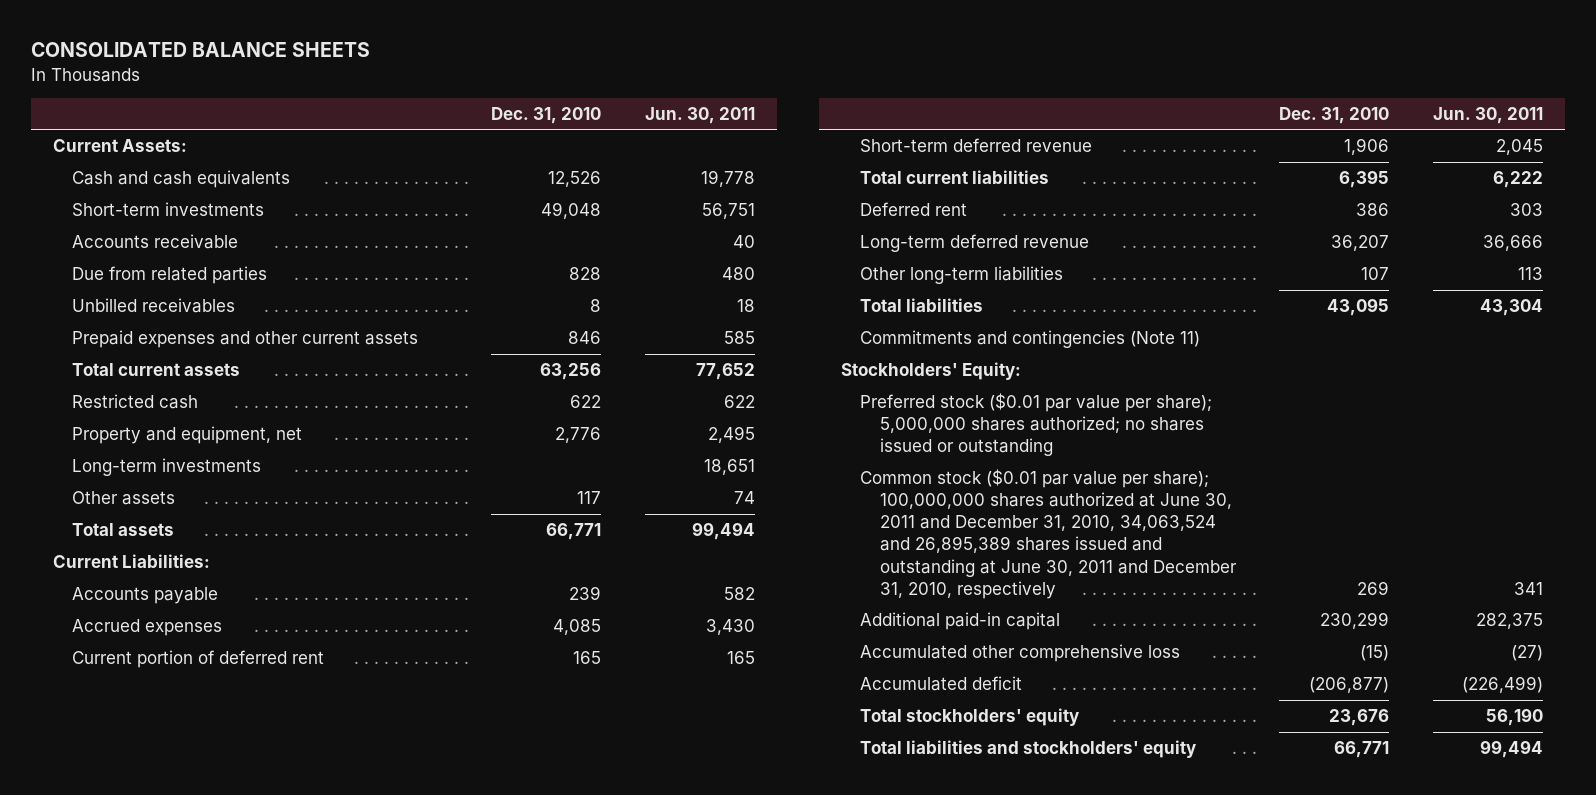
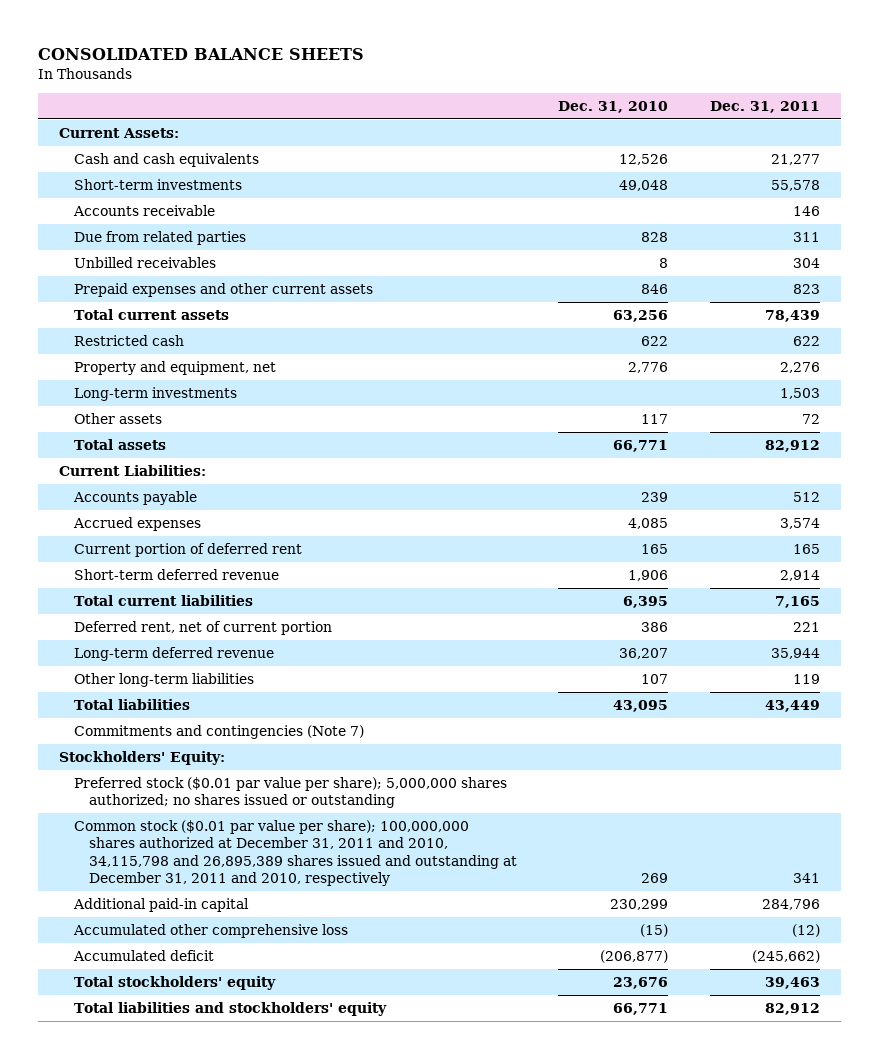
[644,106,755,124] Jun. 30, 2011 -> none
none -> [709,100,820,113] Dec. 31, 2011
[860,202,968,217] Deferred rent -> [74,621,333,636] Deferred rent, net of current portion
[860,330,1201,349] Commitments and contingencies (Note 11) -> [74,725,365,740] Commitments and contingencies (Note 7)
[860,469,1237,599] Common stock ($0.01 par value per share); 100,000,000 shares authorized at June 30, 2011 and December 31, 2010, 34,063,524 and 26,895,389 shares issued and outstanding at June 30, 2011 and December 31, 2010, respectively -> [74,820,518,886] Common stock ($0.01 par value per share); 100,000,000 shares authorized at December 31, 2011 and 2010, 34,115,798 and 26,895,389 shares issued and outstanding at December 31, 2011 and 2010, respectively

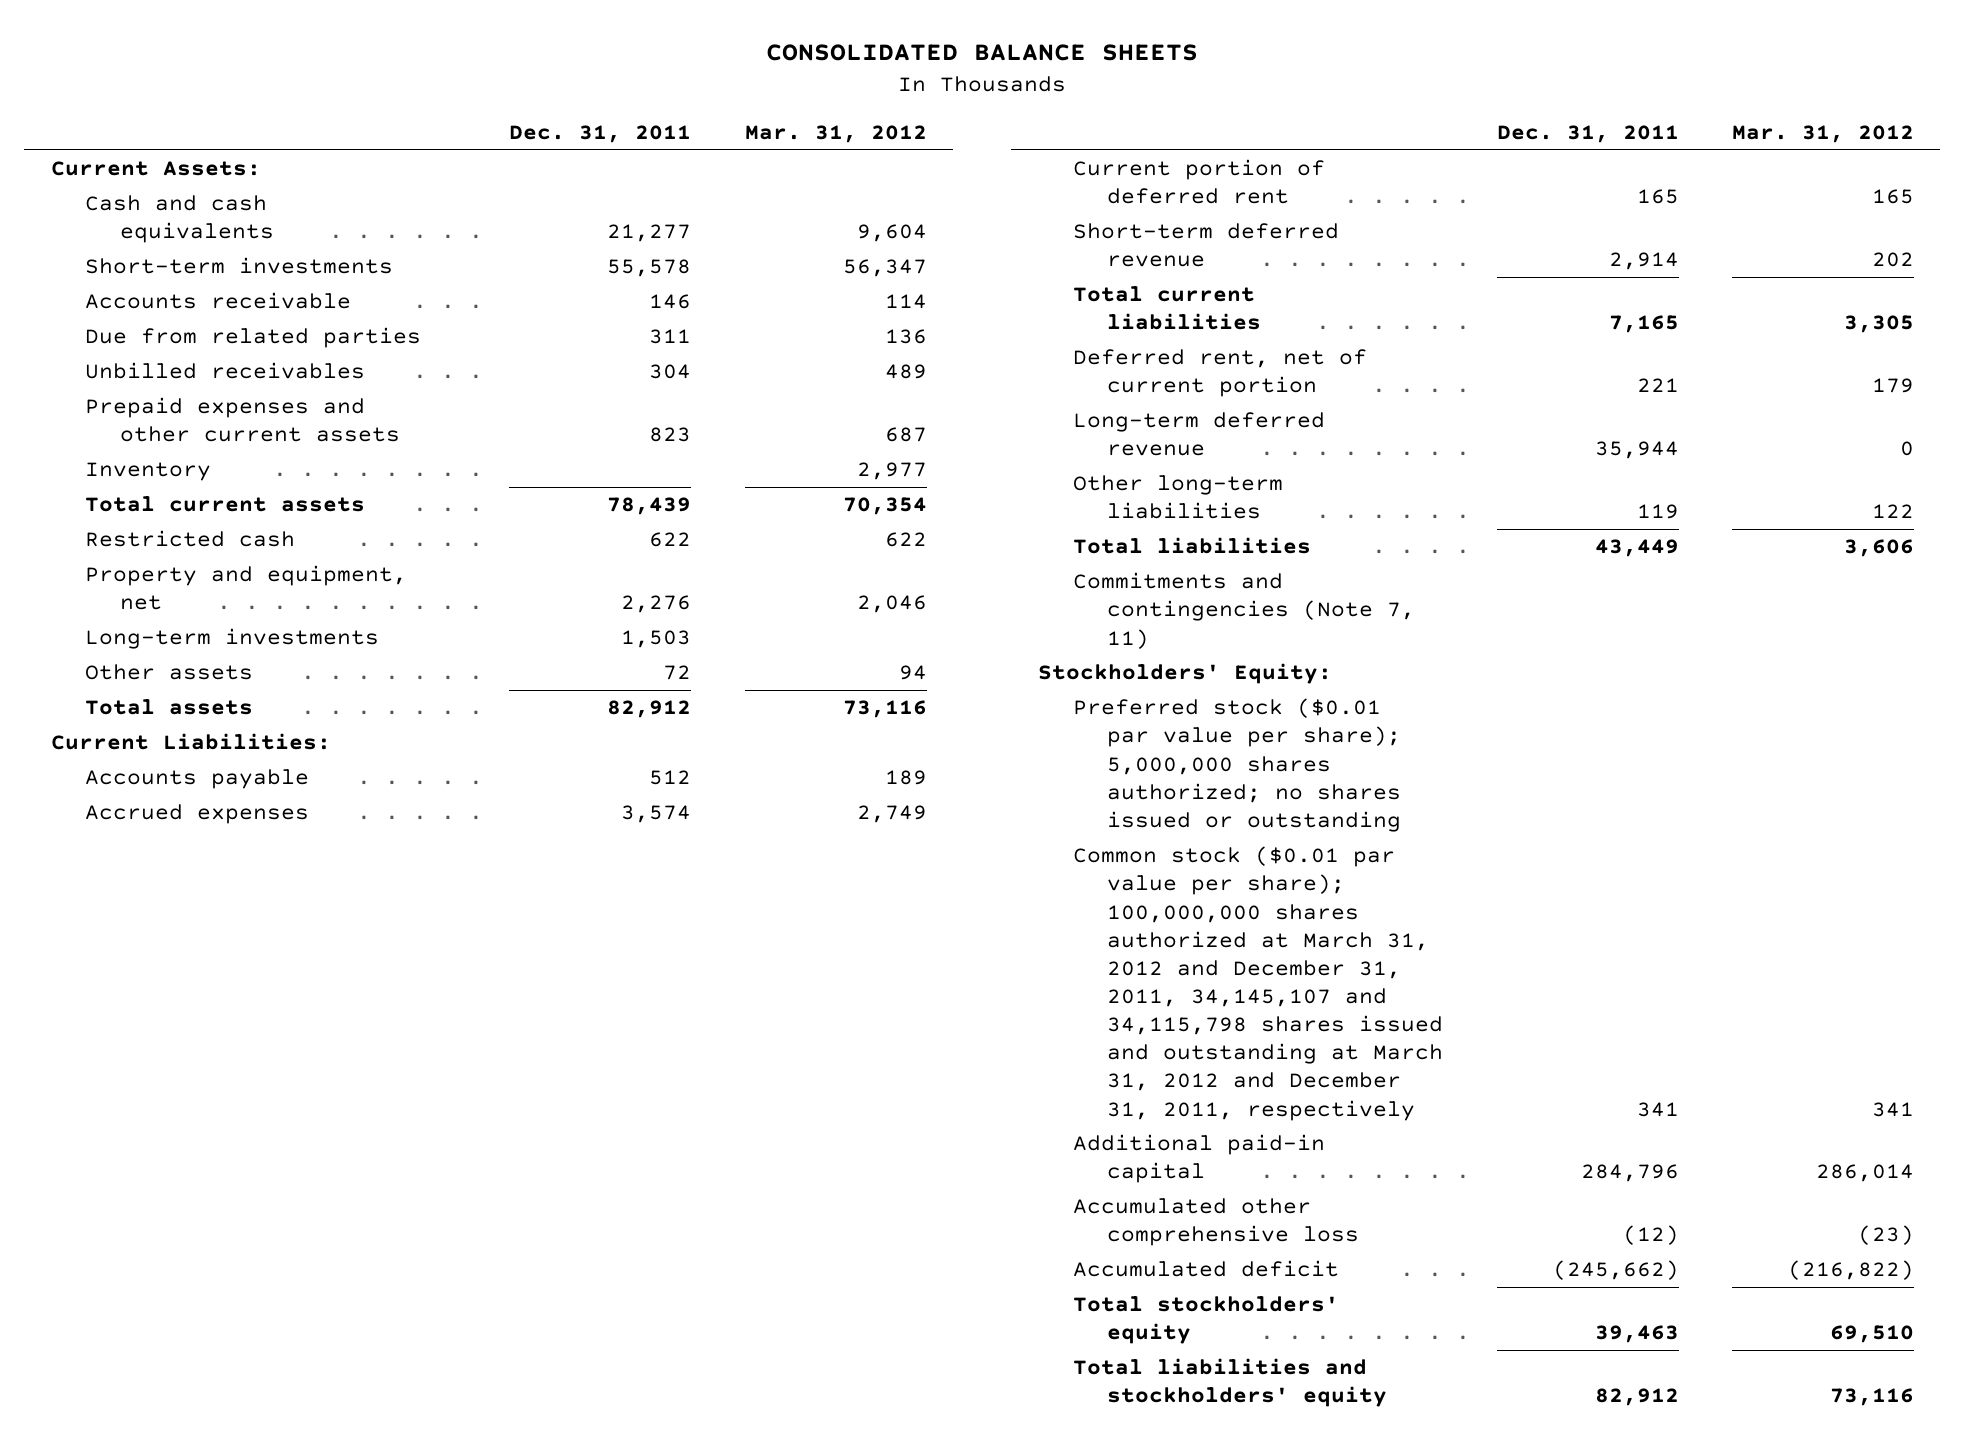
[558,100,669,113] Dec. 31, 2010 -> none
none -> [744,125,927,144] Mar. 31, 2012
none -> [85,462,212,482] Inventory
[74,725,365,740] Commitments and contingencies (Note 7) -> [1072,572,1416,649] Commitments and contingencies (Note 7, 11)
[74,820,518,886] Common stock ($0.01 par value per share); 100,000,000 shares authorized at December 31, 2011 and 2010, 34,115,798 and 26,895,389 shares issued and outstanding at December 31, 2011 and 2010, respectively -> [1072,846,1444,1121] Common stock ($0.01 par value per share); 100,000,000 shares authorized at March 31, 2012 and December 31, 2011, 34,145,107 and 34,115,798 shares issued and outstanding at March 31, 2012 and December 31, 2011, respectively

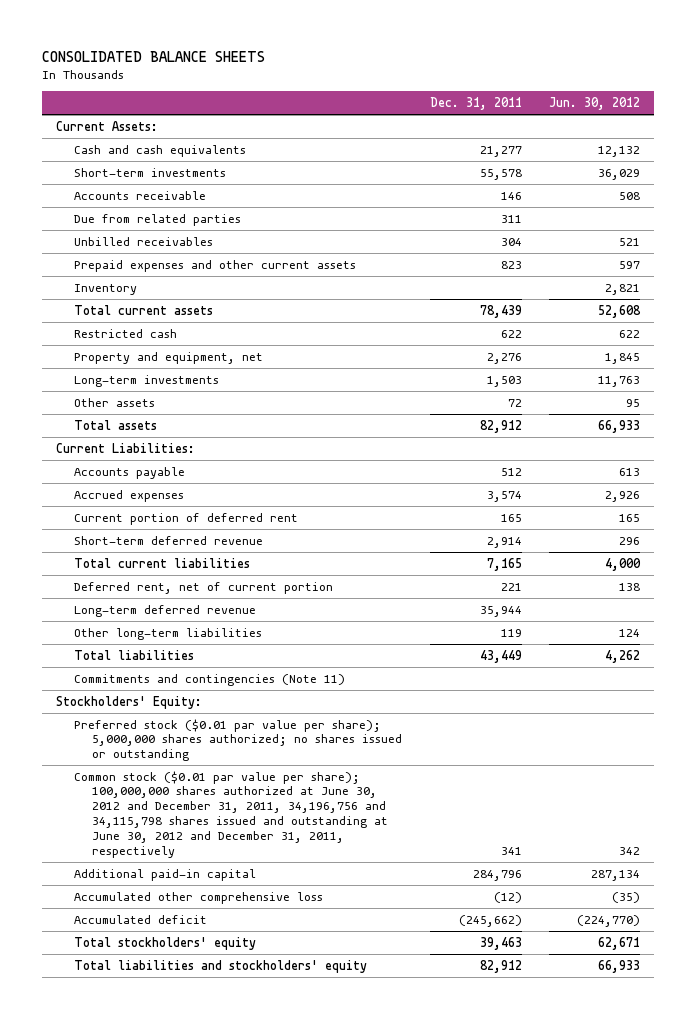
[744,125,927,144] Mar. 31, 2012 -> none
none -> [549,97,641,111] Jun. 30, 2012
[1072,572,1416,649] Commitments and contingencies (Note 7, 11) -> [73,673,345,686] Commitments and contingencies (Note 11)
[1072,846,1444,1121] Common stock ($0.01 par value per share); 100,000,000 shares authorized at March 31, 2012 and December 31, 2011, 34,145,107 and 34,115,798 shares issued and outstanding at March 31, 2012 and December 31, 2011, respectively -> [73,770,388,858] Common stock ($0.01 par value per share); 100,000,000 shares authorized at June 30, 2012 and December 31, 2011, 34,196,756 and 34,115,798 shares issued and outstanding at June 30, 2012 and December 31, 2011, respectively

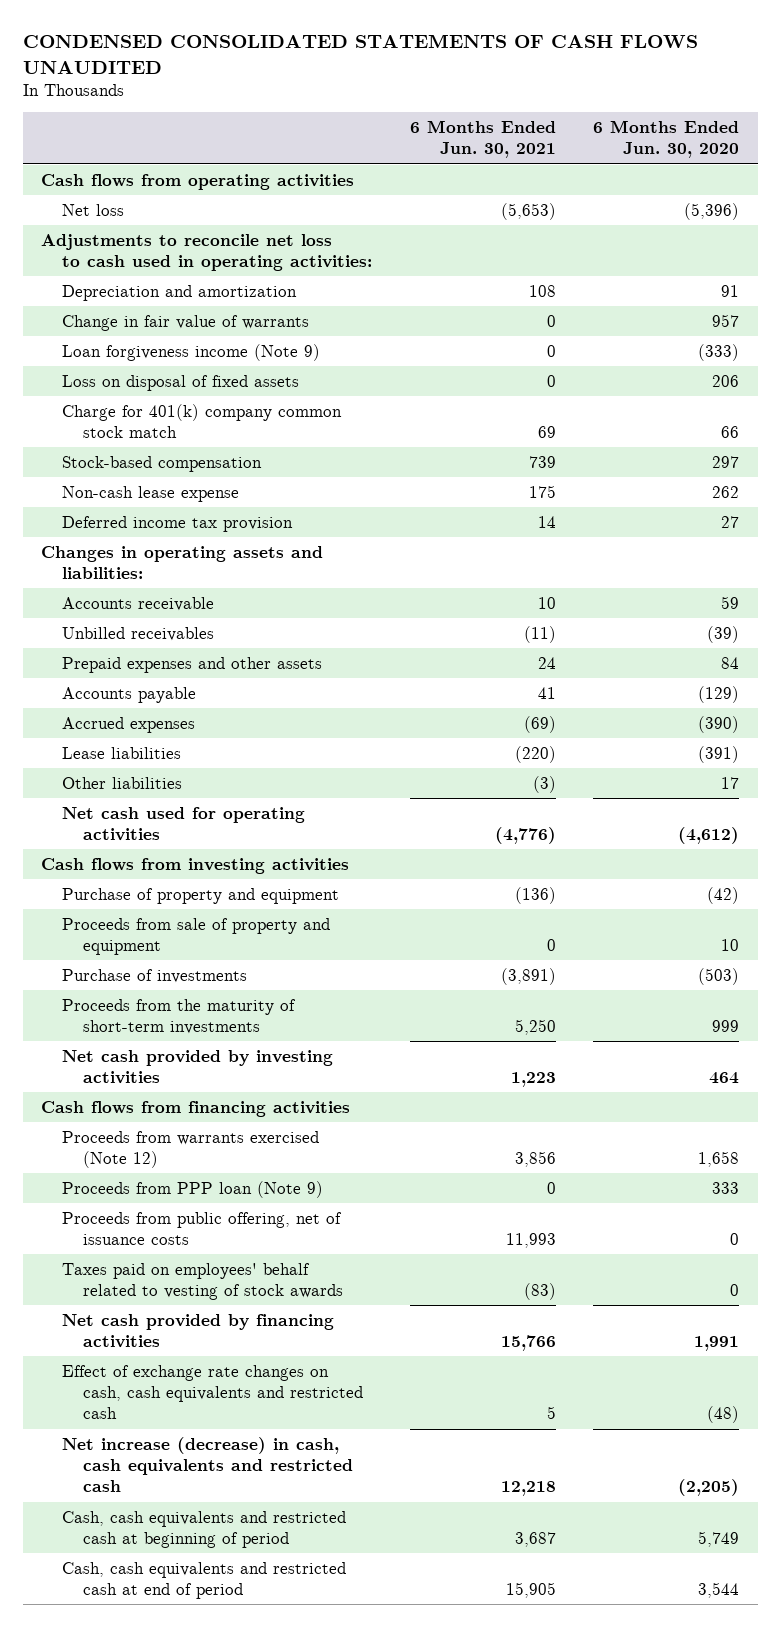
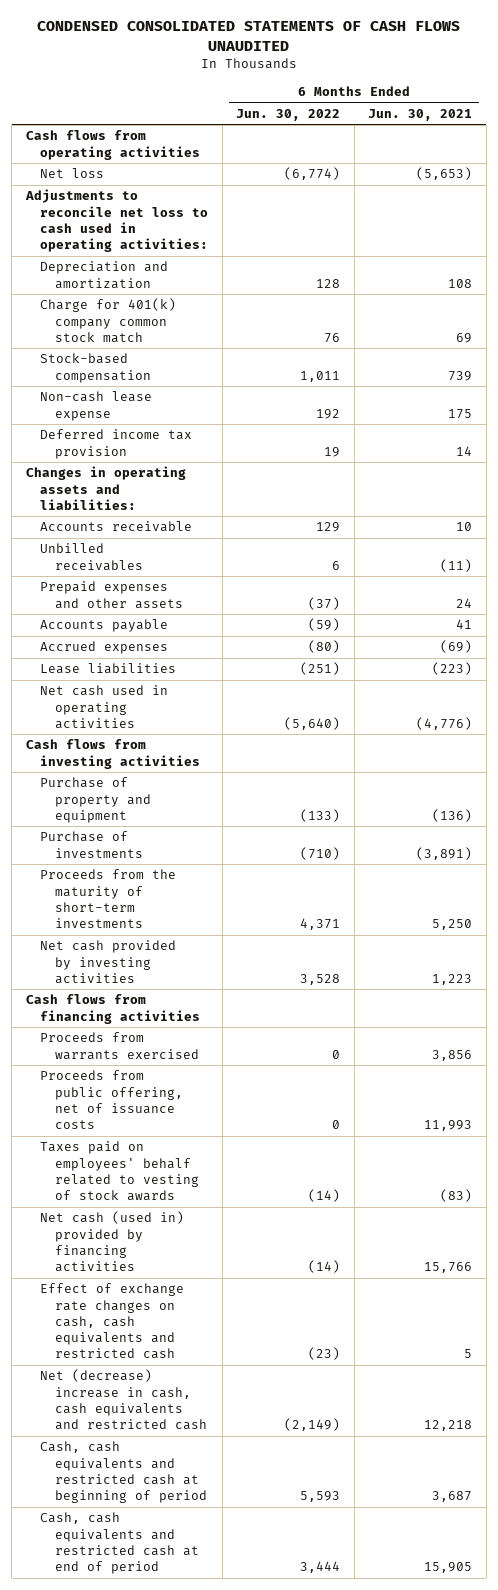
[592,120,739,159] 6 Months Ended Jun. 30, 2020 -> none
none -> [236,108,341,121] Jun. 30, 2022
[62,314,310,331] Change in fair value of warrants -> none
[62,343,321,361] Loan forgiveness income (Note 9) -> none
[62,374,300,391] Loss on disposal of fixed assets -> none
[62,776,183,789] Other liabilities -> none
[514,745,556,763] (220) -> [432,662,473,676] (223)
[62,806,306,841] Net cash used for operating activities -> [40,685,169,729] Net cash used in operating activities
[62,917,331,955] Proceeds from sale of property and equipment -> none
[62,1180,324,1198] Proceeds from PPP loan (Note 9) -> none
[62,1130,320,1168] Proceeds from warrants exercised (Note 12) -> [40,1032,199,1060] Proceeds from warrants exercised
[62,1313,335,1348] Net cash provided by financing activities -> [40,1211,185,1273] Net cash (used in) provided by financing activities
[62,1436,354,1493] Net increase (decrease) in cash, cash equivalents and restricted cash -> [40,1369,207,1431] Net (decrease) increase in cash, cash equivalents and restricted cash

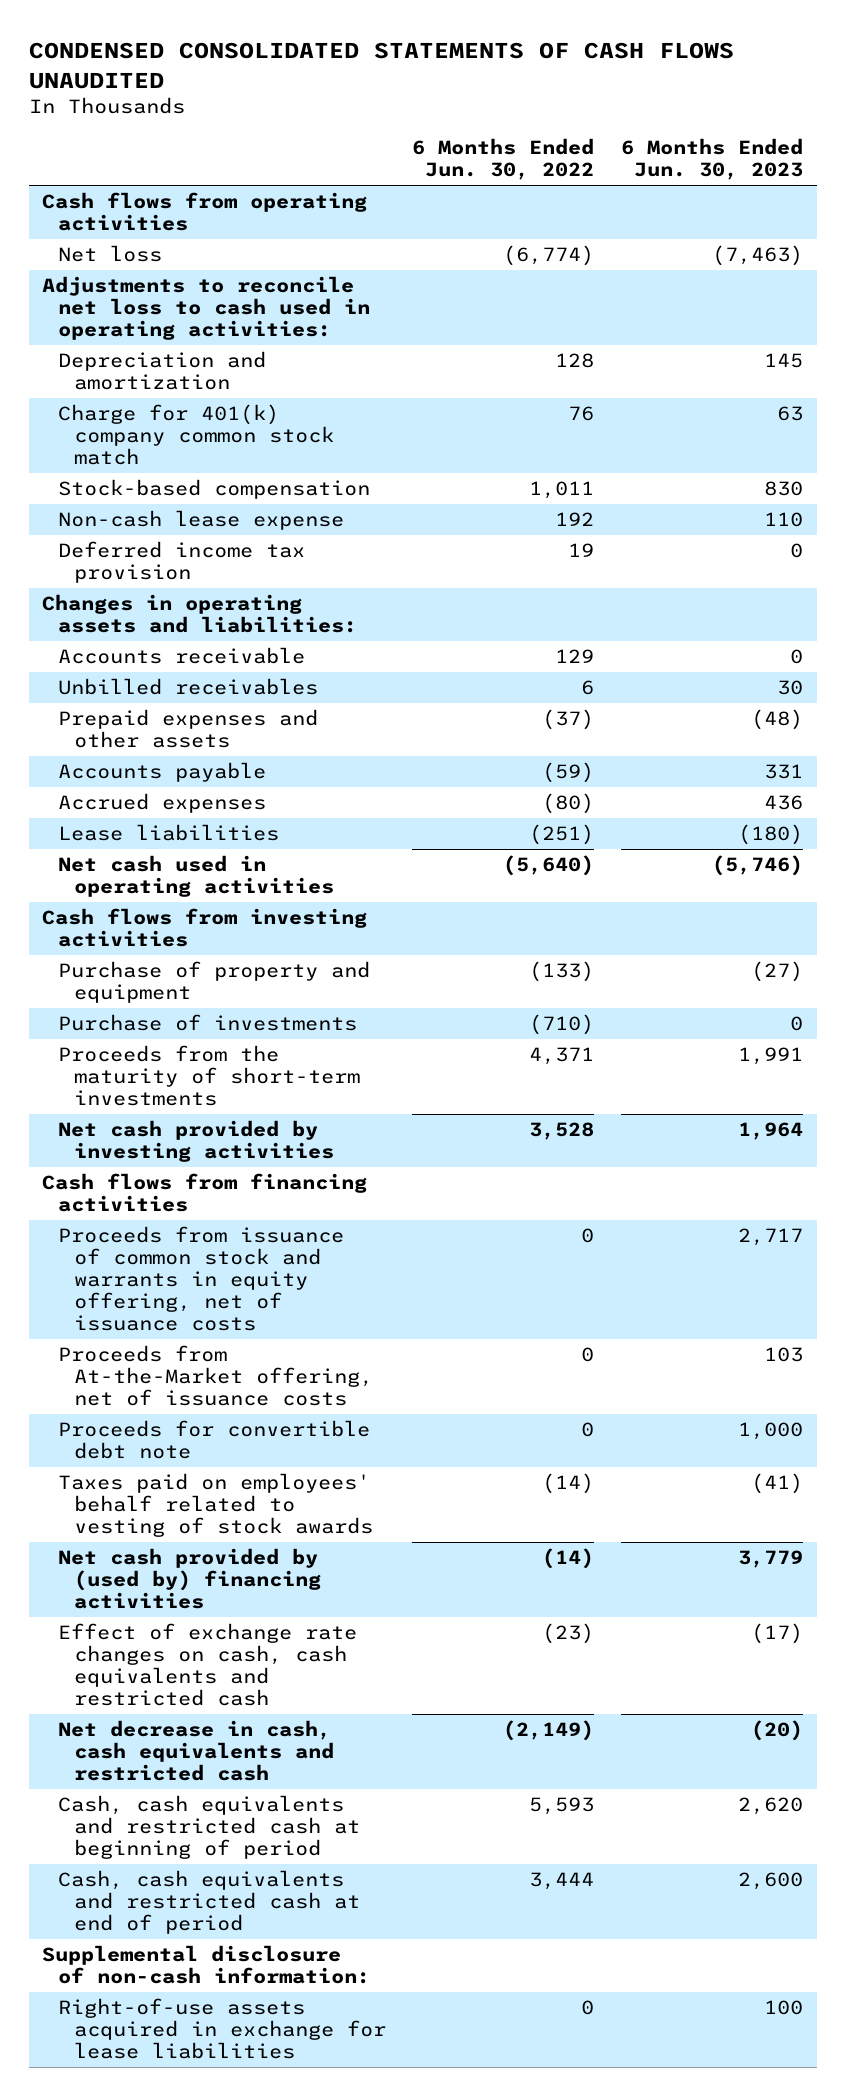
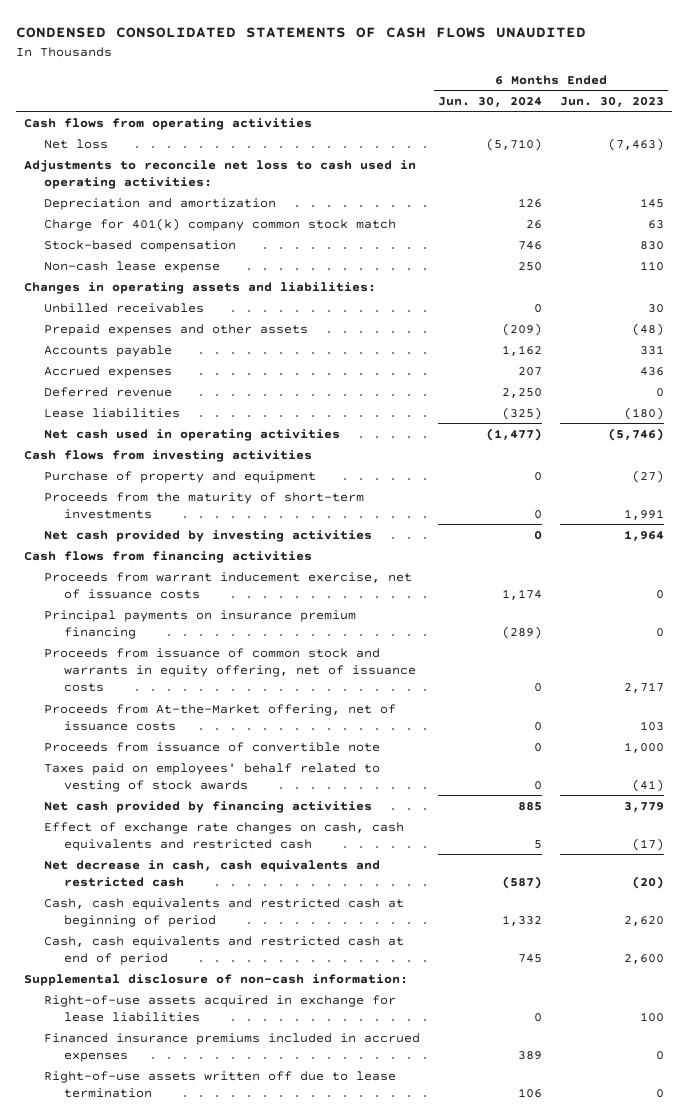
[412,138,595,181] 6 Months Ended Jun. 30, 2022 -> none
none -> [437,96,542,107] Jun. 30, 2024
[58,541,306,584] Deferred income tax provision -> none
[58,647,306,665] Accounts receivable -> none
none -> [44,386,173,397] Deferred revenue
[58,1014,358,1032] Purchase of investments -> none
none -> [44,571,413,599] Proceeds from warrant inducement exercise, net of issuance costs
none -> [44,609,357,639] Principal payments on insurance premium financing
[58,1420,371,1460] Proceeds for convertible debt note -> [44,741,381,752] Proceeds from issuance of convertible note
[58,1548,321,1610] Net cash provided by (used by) financing activities -> [44,800,373,813] Net cash provided by financing activities
none -> [44,1032,421,1062] Financed insurance premiums included in accrued expenses
none -> [44,1070,397,1098] Right-of-use assets written off due to lease termination

